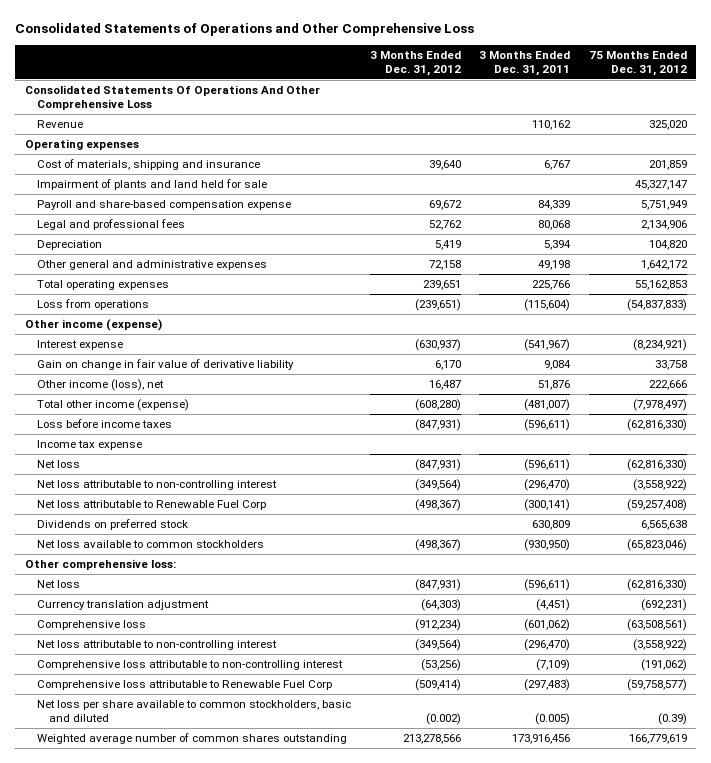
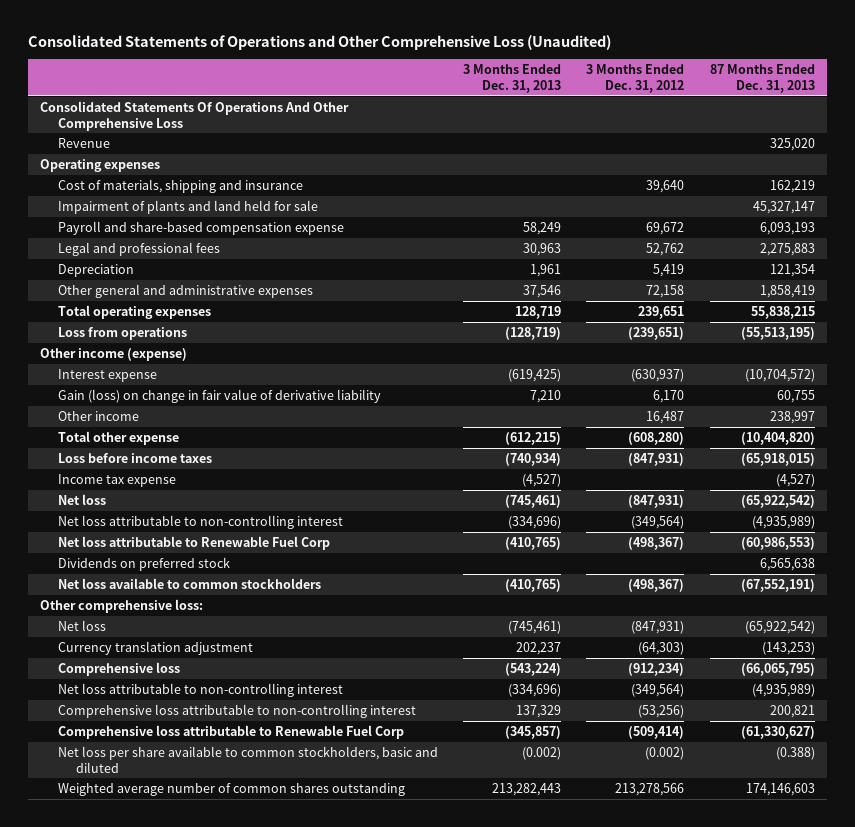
[15,23,475,37] Consolidated Statements of Operations and Other Comprehensive Loss -> [27,34,611,50] Consolidated Statements of Operations and Other Comprehensive Loss (Unaudited)
[479,51,571,76] 3 Months Ended Dec. 31, 2011 -> none
[588,51,687,76] 75 Months Ended Dec. 31, 2012 -> none
none -> [463,64,562,93] 3 Months Ended Dec. 31, 2013
none -> [709,64,815,93] 87 Months Ended Dec. 31, 2013
[37,359,295,371] Gain on change in fair value of derivative liability -> [58,388,382,403] Gain (loss) on change in fair value of derivative liability
[37,379,165,392] Other income (loss), net -> [58,410,140,421] Other income
[37,399,190,412] Total other income (expense) -> [58,430,180,445] Total other expense

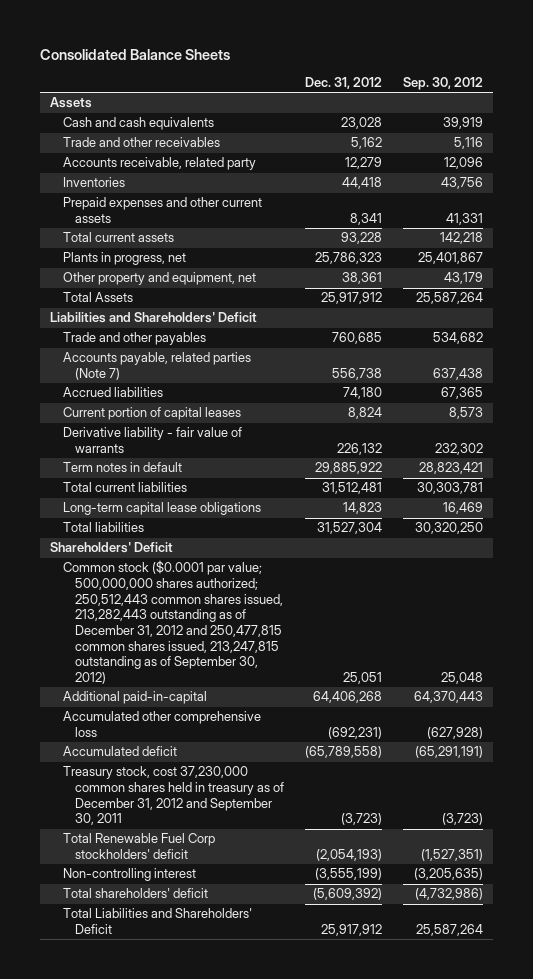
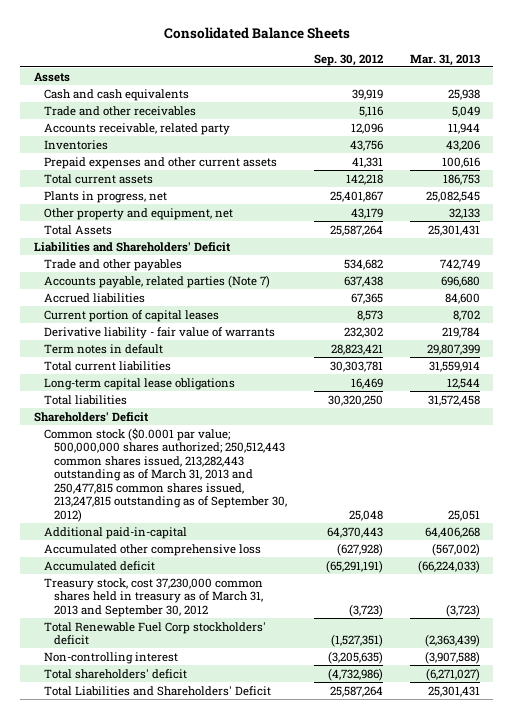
[305,76,383,89] Dec. 31, 2012 -> none
none -> [409,53,480,66] Mar. 31, 2013
[62,560,284,684] Common stock ($0.0001 par value; 500,000,000 shares authorized; 250,512,443 common shares issued, 213,282,443 outstanding as of December 31, 2012 and 250,477,815 common shares issued, 213,247,815 outstanding as of September 30, 2012) -> [44,427,288,523] Common stock ($0.0001 par value; 500,000,000 shares authorized; 250,512,443 common shares issued, 213,282,443 outstanding as of March 31, 2013 and 250,477,815 common shares issued, 213,247,815 outstanding as of September 30, 2012)
[62,766,285,826] Treasury stock, cost 37,230,000 common shares held in treasury as of December 31, 2012 and September 30, 2011 -> [44,577,264,617] Treasury stock, cost 37,230,000 common shares held in treasury as of March 31, 2013 and September 30, 2012

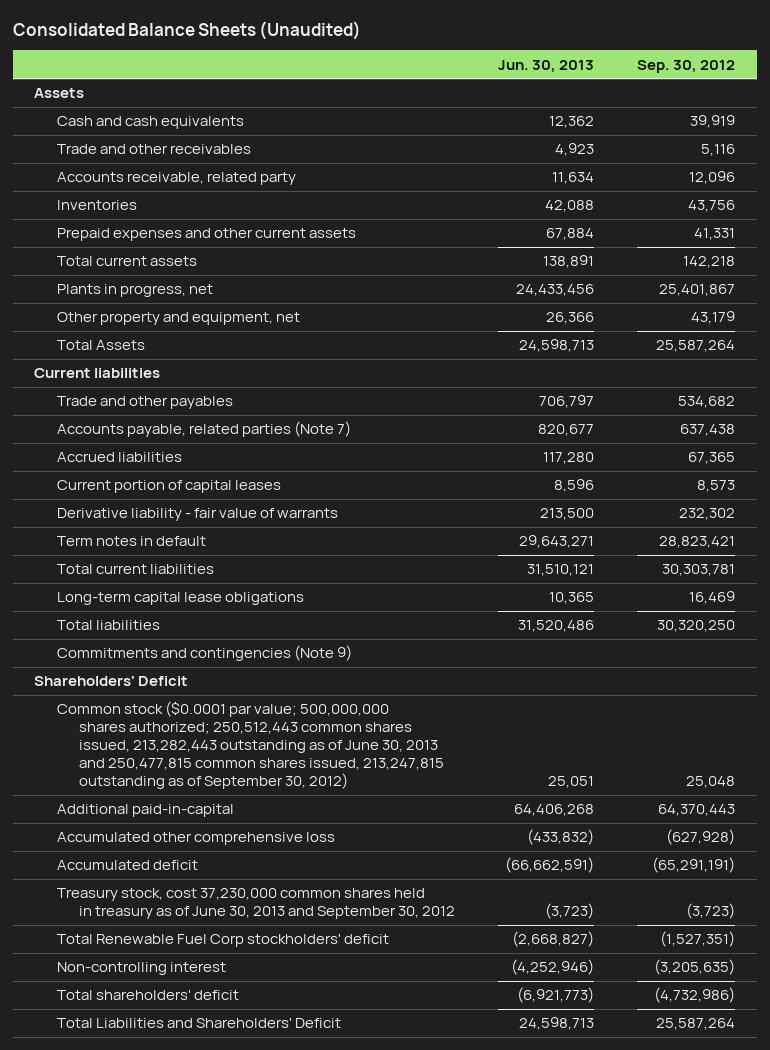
[163,27,350,40] Consolidated Balance Sheets -> [12,20,361,40] Consolidated Balance Sheets (Unaudited)
[409,53,480,66] Mar. 31, 2013 -> none
none -> [498,59,595,73] Jun. 30, 2013
[33,241,231,252] Liabilities and Shareholders' Deficit -> none
none -> [34,368,161,379] Current liabilities
none -> [56,645,352,662] Commitments and contingencies (Note 9)
[44,427,288,523] Common stock ($0.0001 par value; 500,000,000 shares authorized; 250,512,443 common shares issued, 213,282,443 outstanding as of March 31, 2013 and 250,477,815 common shares issued, 213,247,815 outstanding as of September 30, 2012) -> [56,701,445,790] Common stock ($0.0001 par value; 500,000,000 shares authorized; 250,512,443 common shares issued, 213,282,443 outstanding as of June 30, 2013 and 250,477,815 common shares issued, 213,247,815 outstanding as of September 30, 2012)
[44,577,264,617] Treasury stock, cost 37,230,000 common shares held in treasury as of March 31, 2013 and September 30, 2012 -> [56,888,456,920] Treasury stock, cost 37,230,000 common shares held in treasury as of June 30, 2013 and September 30, 2012

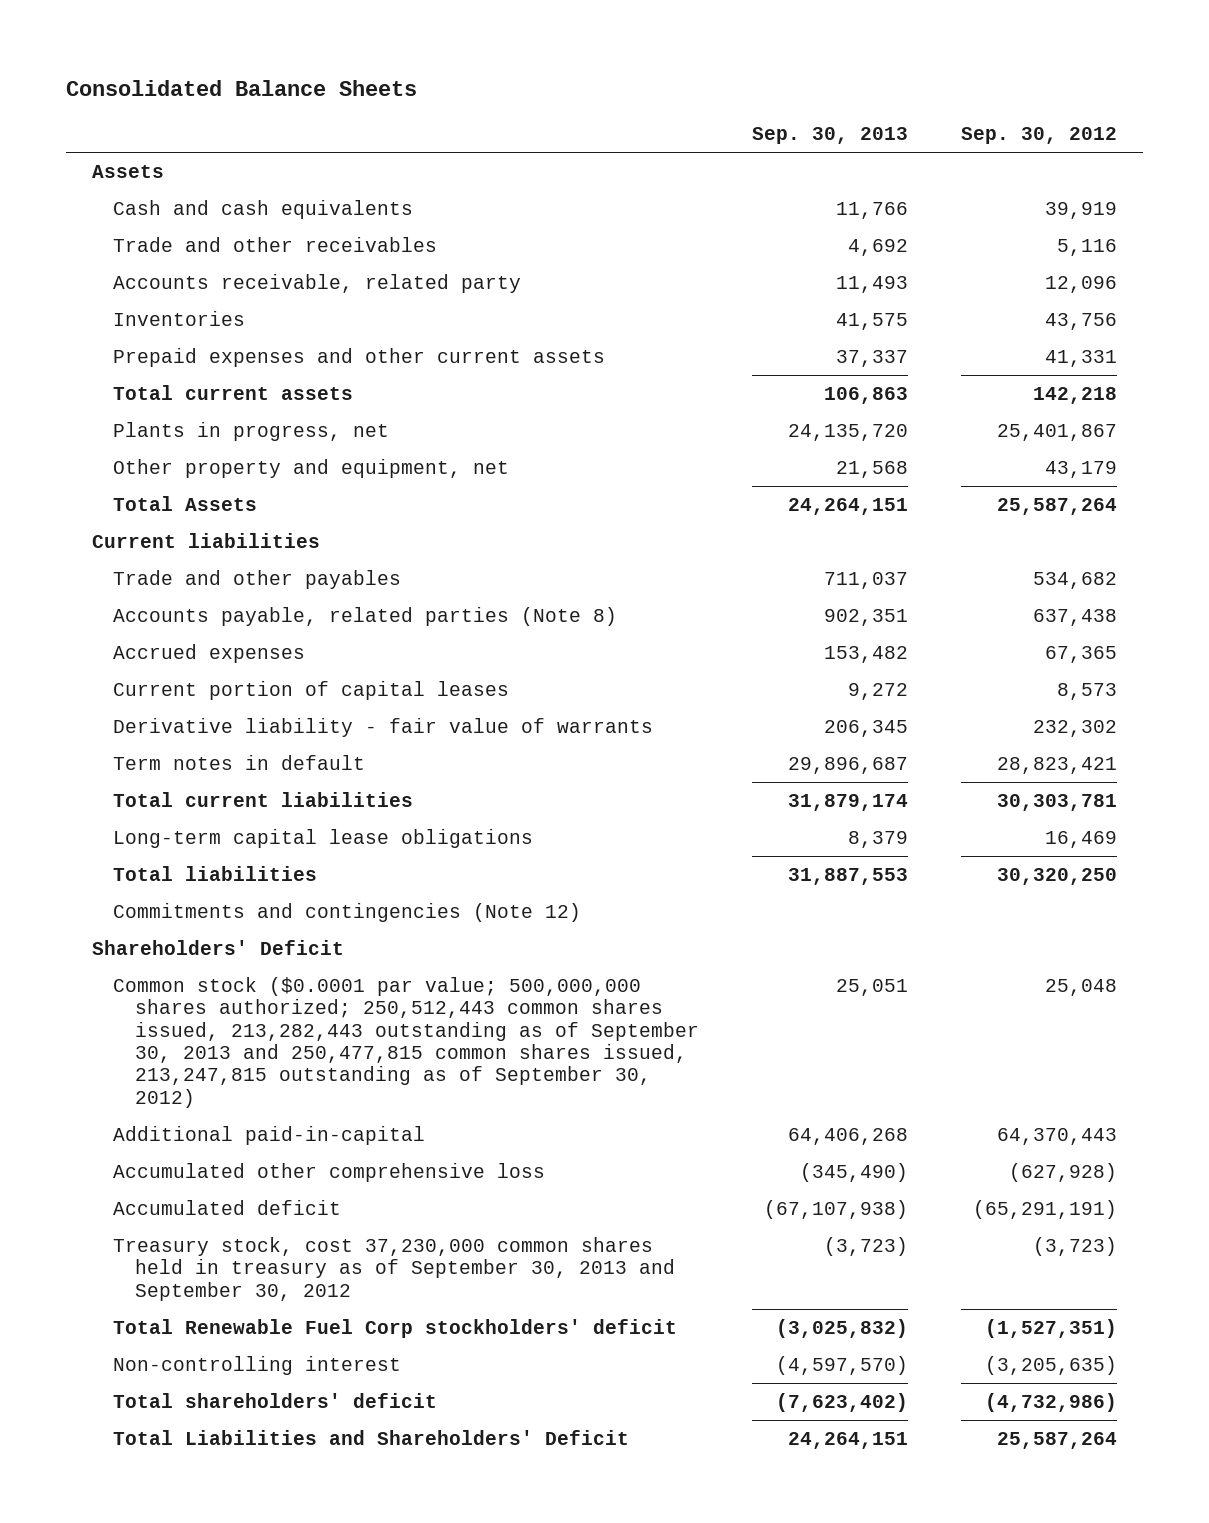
[12,20,361,40] Consolidated Balance Sheets (Unaudited) -> [65,79,417,96] Consolidated Balance Sheets
[498,59,595,73] Jun. 30, 2013 -> none
none -> [751,126,908,144] Sep. 30, 2013
[56,421,351,438] Accounts payable, related parties (Note 7) -> [113,606,618,626] Accounts payable, related parties (Note 8)
[56,452,182,463] Accrued liabilities -> [113,643,306,663] Accrued expenses
[56,645,352,662] Commitments and contingencies (Note 9) -> [113,902,582,922] Commitments and contingencies (Note 12)
[56,701,445,790] Common stock ($0.0001 par value; 500,000,000 shares authorized; 250,512,443 common shares issued, 213,282,443 outstanding as of June 30, 2013 and 250,477,815 common shares issued, 213,247,815 outstanding as of September 30, 2012) -> [113,976,700,1108] Common stock ($0.0001 par value; 500,000,000 shares authorized; 250,512,443 common shares issued, 213,282,443 outstanding as of September 30, 2013 and 250,477,815 common shares issued, 213,247,815 outstanding as of September 30, 2012)
[56,888,456,920] Treasury stock, cost 37,230,000 common shares held in treasury as of June 30, 2013 and September 30, 2012 -> [113,1236,676,1301] Treasury stock, cost 37,230,000 common shares held in treasury as of September 30, 2013 and September 30, 2012

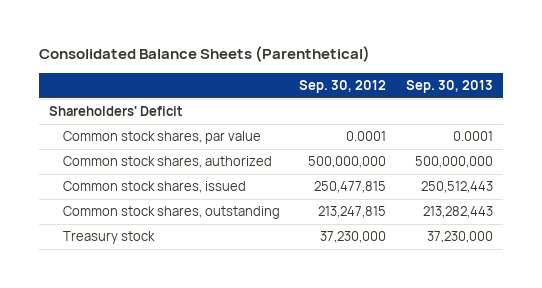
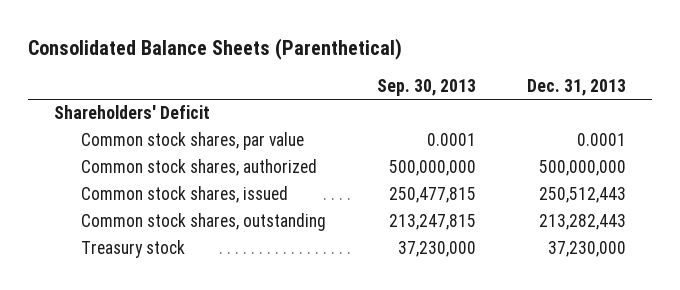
[299,80,387,94] Sep. 30, 2012 -> none
none -> [526,79,626,97] Dec. 31, 2013
[421,181,494,194] 250,512,443 -> [388,187,476,204] 250,477,815
[423,206,494,219] 213,282,443 -> [388,214,476,231] 213,247,815

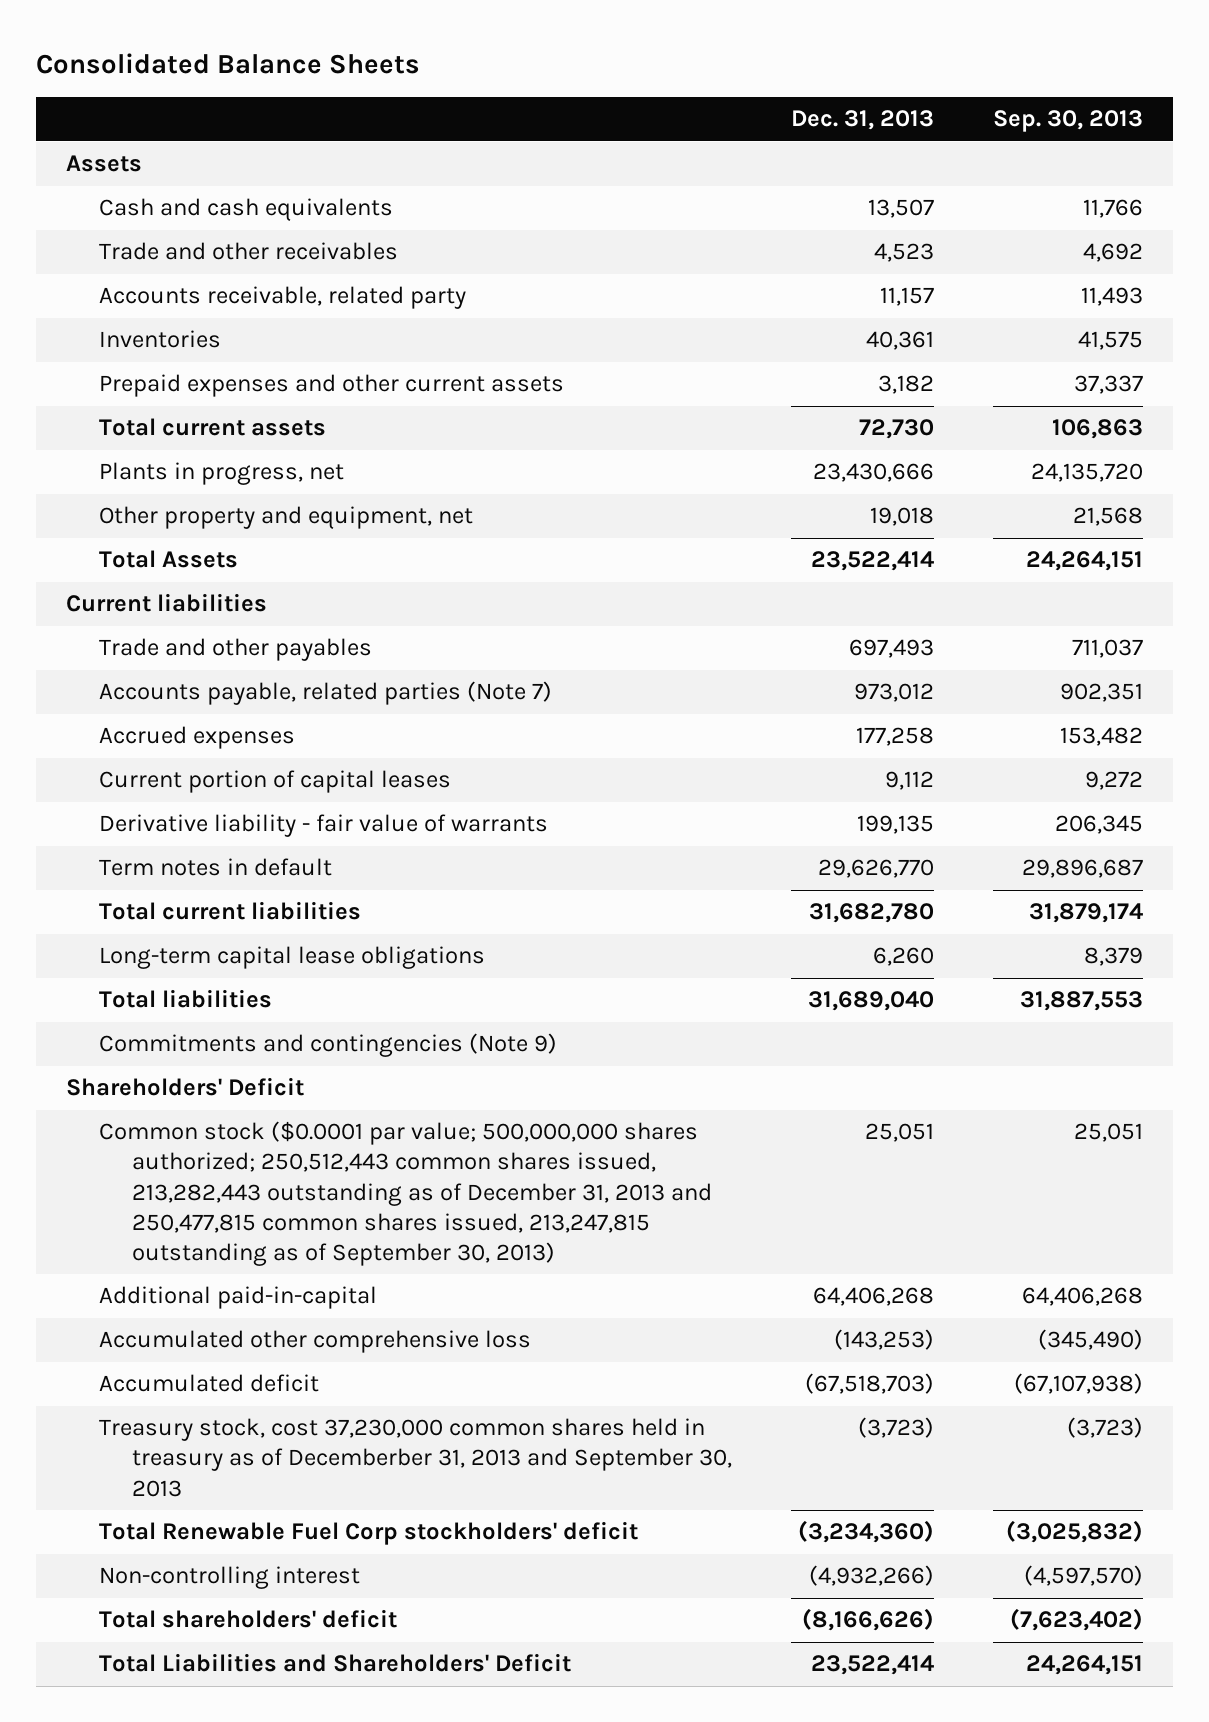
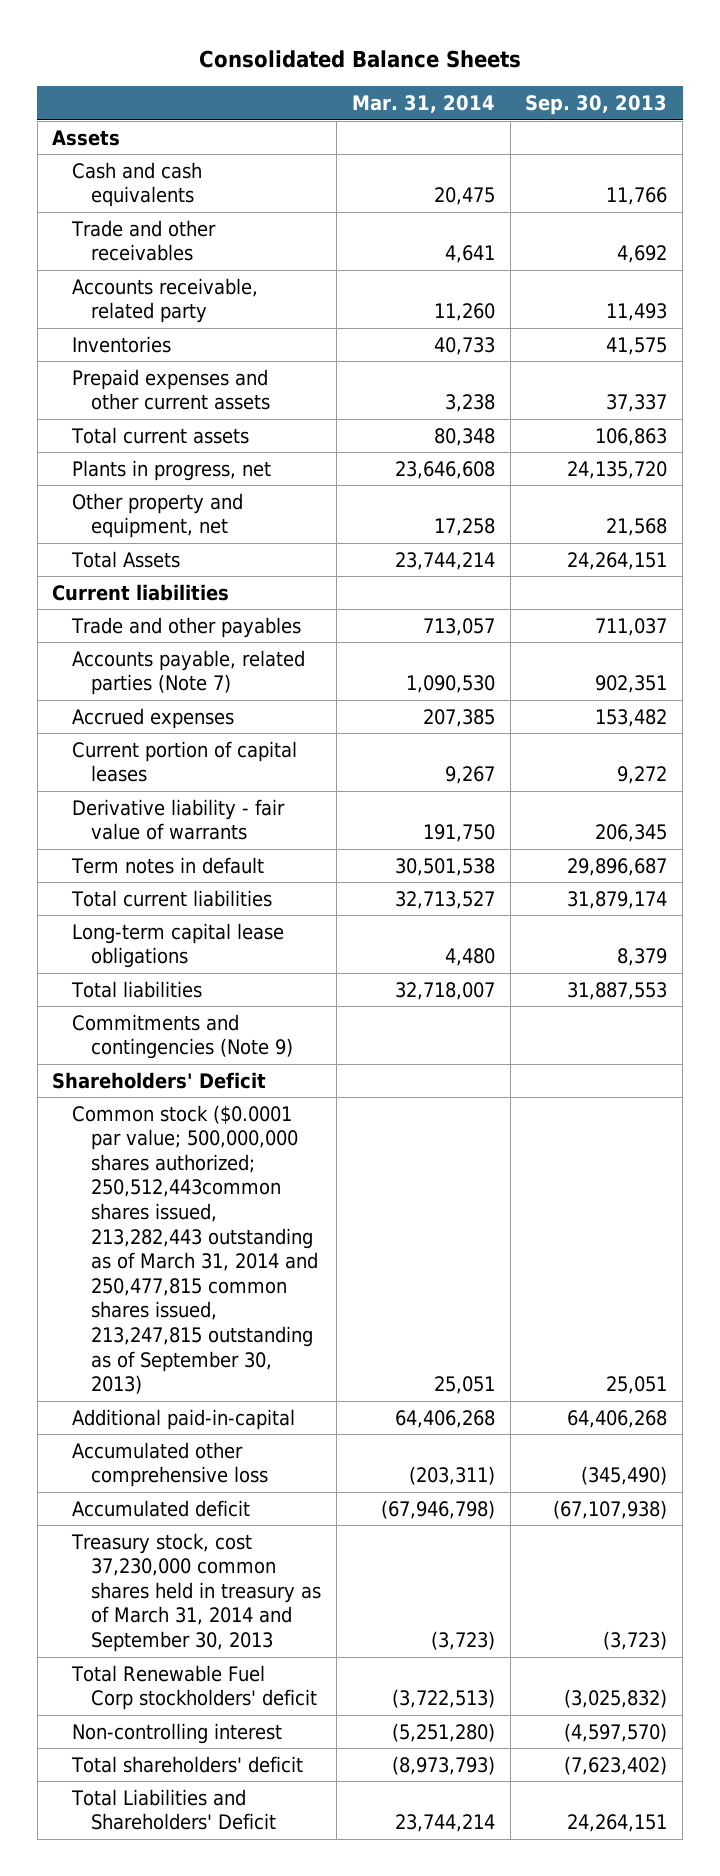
[791,110,935,131] Dec. 31, 2013 -> none
none -> [351,94,495,113] Mar. 31, 2014
[98,1121,712,1266] Common stock ($0.0001 par value; 500,000,000 shares authorized; 250,512,443 common shares issued, 213,282,443 outstanding as of December 31, 2013 and 250,477,815 common shares issued, 213,247,815 outstanding as of September 30, 2013) -> [71,1104,319,1395] Common stock ($0.0001 par value; 500,000,000 shares authorized; 250,512,443common shares issued, 213,282,443 outstanding as of March 31, 2014 and 250,477,815 common shares issued, 213,247,815 outstanding as of September 30, 2013)
[98,1418,732,1497] Treasury stock, cost 37,230,000 common shares held in treasury as of Decemberber 31, 2013 and September 30, 2013 -> [70,1532,322,1653] Treasury stock, cost 37,230,000 common shares held in treasury as of March 31, 2014 and September 30, 2013

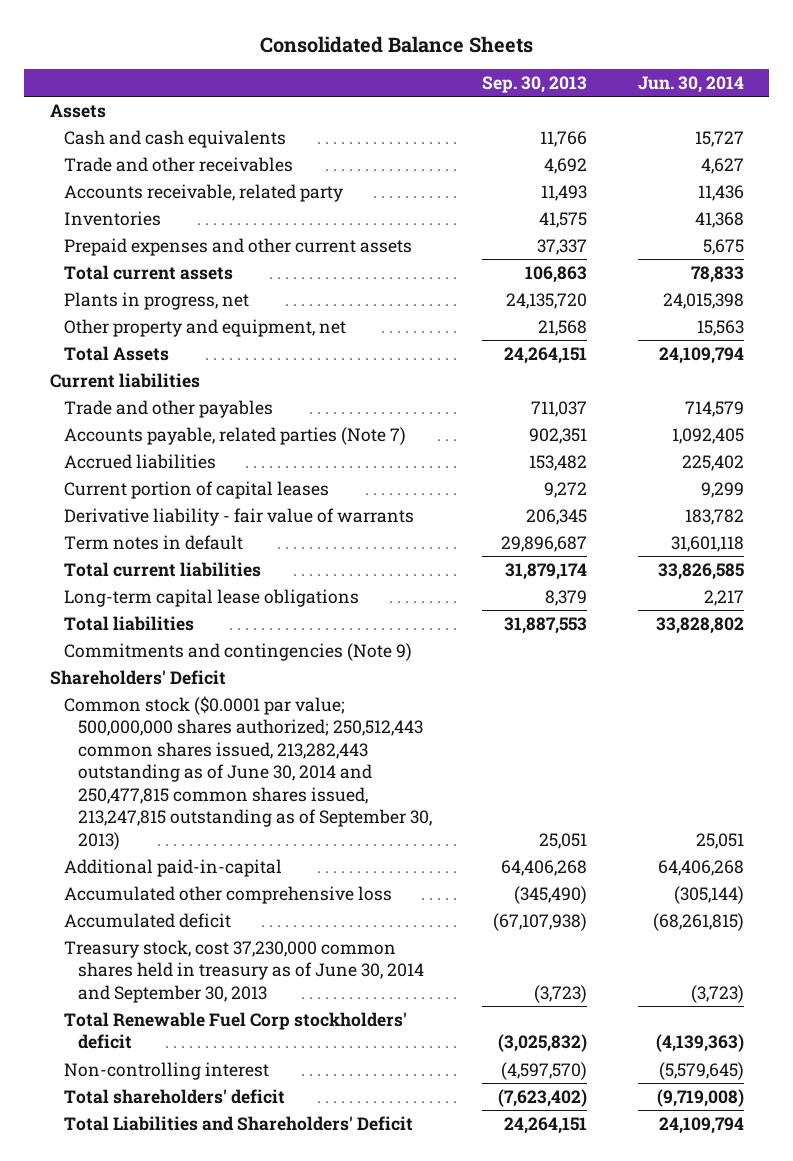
[351,94,495,113] Mar. 31, 2014 -> none
none -> [637,75,744,93] Jun. 30, 2014
[71,707,234,729] Accrued expenses -> [63,453,216,469] Accrued liabilities
[71,1104,319,1395] Common stock ($0.0001 par value; 500,000,000 shares authorized; 250,512,443common shares issued, 213,282,443 outstanding as of March 31, 2014 and 250,477,815 common shares issued, 213,247,815 outstanding as of September 30, 2013) -> [63,695,433,850] Common stock ($0.0001 par value; 500,000,000 shares authorized; 250,512,443 common shares issued, 213,282,443 outstanding as of June 30, 2014 and 250,477,815 common shares issued, 213,247,815 outstanding as of September 30, 2013)
[70,1532,322,1653] Treasury stock, cost 37,230,000 common shares held in treasury as of March 31, 2014 and September 30, 2013 -> [63,939,425,1003] Treasury stock, cost 37,230,000 common shares held in treasury as of June 30, 2014 and September 30, 2013

